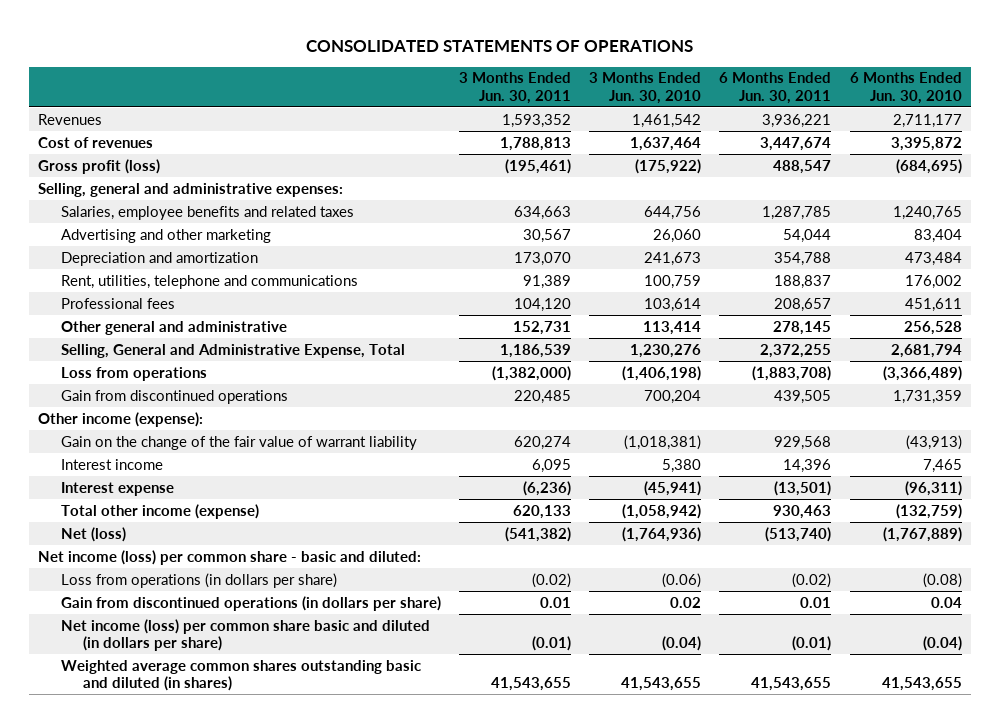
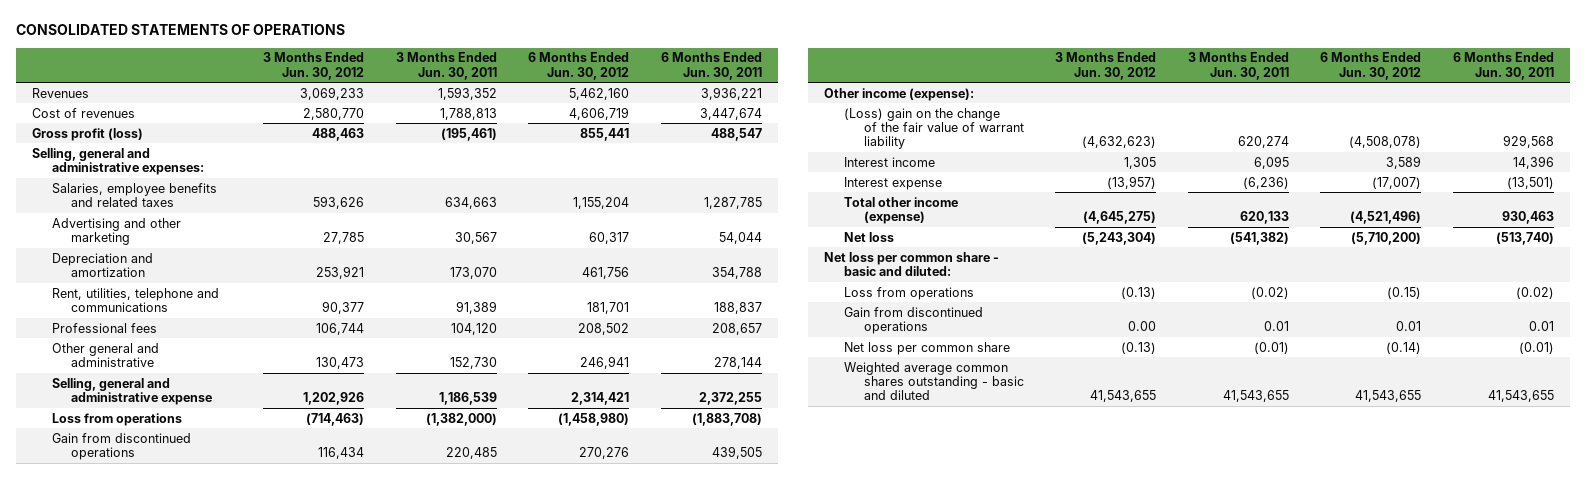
[589,72,702,104] 3 Months Ended Jun. 30, 2010 -> none
[849,72,962,104] 6 Months Ended Jun. 30, 2010 -> none
none -> [263,52,365,80] 3 Months Ended Jun. 30, 2012
none -> [528,52,630,80] 6 Months Ended Jun. 30, 2012
[512,320,571,335] 152,731 -> [449,356,497,369] 152,730
[773,320,832,335] 278,145 -> [713,356,762,369] 278,144
[60,343,405,358] Selling, General and Administrative Expense, Total -> [51,377,213,405] Selling, general and administrative expense
[60,435,417,450] Gain on the change of the fair value of warrant liability -> [843,107,1024,150] (Loss) gain on the change of the fair value of warrant liability
[60,526,126,542] Net (loss) -> [843,231,894,242] Net loss
[37,549,421,565] Net income (loss) per common share - basic and diluted: -> [824,251,1000,276] Net loss per common share - basic and diluted:
[60,572,337,588] Loss from operations (in dollars per share) -> [843,286,974,300] Loss from operations
[60,595,441,611] Gain from discontinued operations (in dollars per share) -> [843,306,983,334] Gain from discontinued operations
[60,618,430,652] Net income (loss) per common share basic and diluted (in dollars per share) -> [843,341,1010,355] Net loss per common share
[60,659,421,692] Weighted average common shares outstanding basic and diluted (in shares) -> [843,361,1024,401] Weighted average common shares outstanding - basic and diluted

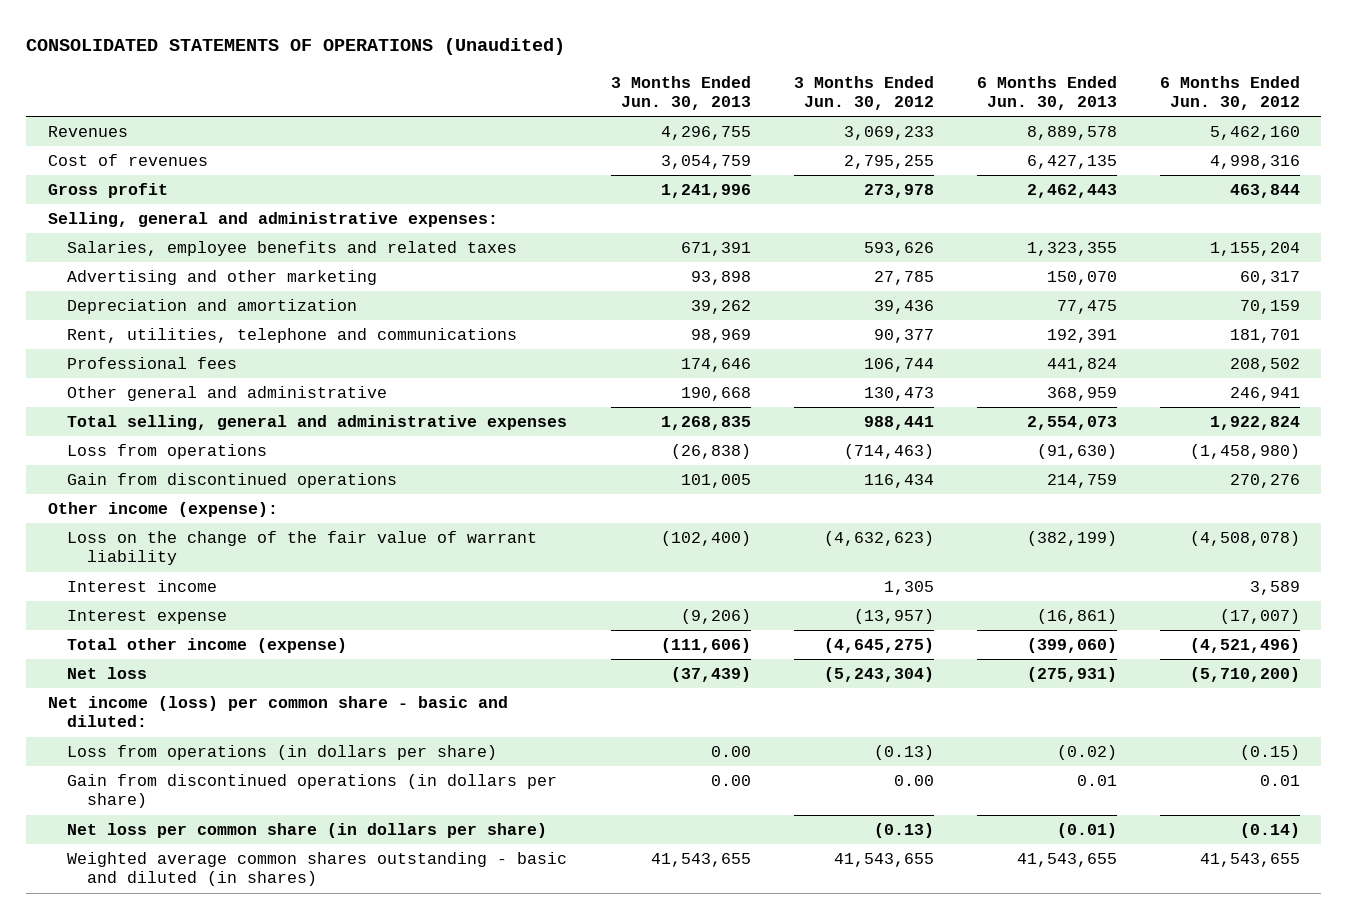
[16,24,346,36] CONSOLIDATED STATEMENTS OF OPERATIONS -> [26,38,566,56] CONSOLIDATED STATEMENTS OF OPERATIONS (Unaudited)
[395,52,497,80] 3 Months Ended Jun. 30, 2011 -> none
[660,52,762,80] 6 Months Ended Jun. 30, 2011 -> none
none -> [610,75,751,111] 3 Months Ended Jun. 30, 2013
none -> [976,75,1117,111] 6 Months Ended Jun. 30, 2013
[303,107,365,120] 2,580,770 -> [843,154,934,169] 2,795,255
[569,106,630,120] 4,606,719 -> [1209,154,1300,169] 4,998,316
[32,127,144,141] Gross profit (loss) -> [47,182,168,198] Gross profit
[312,127,365,141] 488,463 -> [863,183,934,198] 273,978
[580,127,630,141] 855,441 -> [1229,183,1300,198] 463,844
[316,265,365,279] 253,921 -> [873,299,934,314] 39,436
[582,266,630,279] 461,756 -> [1239,299,1300,314] 70,159
[51,377,213,405] Selling, general and administrative expense -> [67,414,568,430] Total selling, general and administrative expenses
[303,391,365,405] 1,202,926 -> [863,415,934,430] 988,441
[571,391,630,405] 2,314,421 -> [1209,415,1300,430] 1,922,824
[843,107,1024,150] (Loss) gain on the change of the fair value of warrant liability -> [67,530,538,566] Loss on the change of the fair value of warrant liability
[824,251,1000,276] Net loss per common share - basic and diluted: -> [47,695,508,728] Net income (loss) per common share - basic and diluted:
[843,286,974,300] Loss from operations -> [67,744,498,760] Loss from operations (in dollars per share)
[843,306,983,334] Gain from discontinued operations -> [67,773,558,809] Gain from discontinued operations (in dollars per share)
[843,341,1010,355] Net loss per common share -> [67,822,548,838] Net loss per common share (in dollars per share)
[843,361,1024,401] Weighted average common shares outstanding - basic and diluted -> [67,851,568,887] Weighted average common shares outstanding - basic and diluted (in shares)

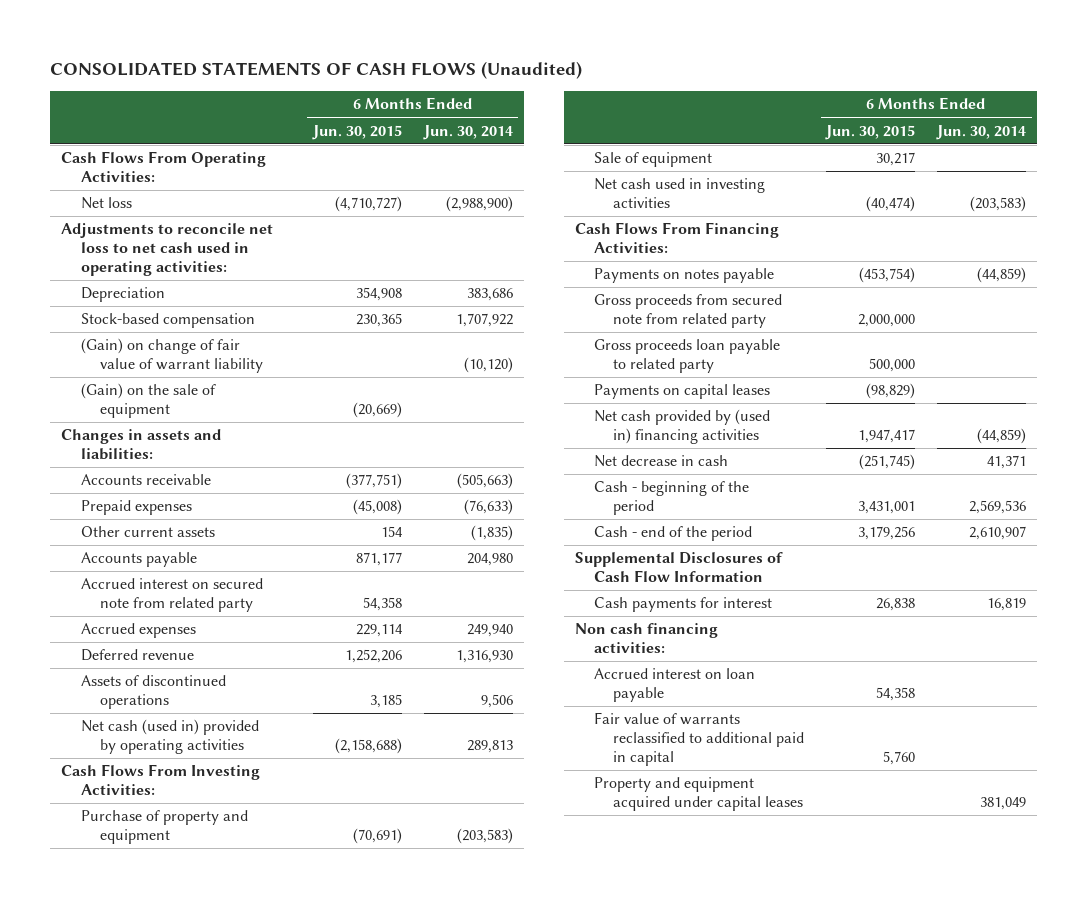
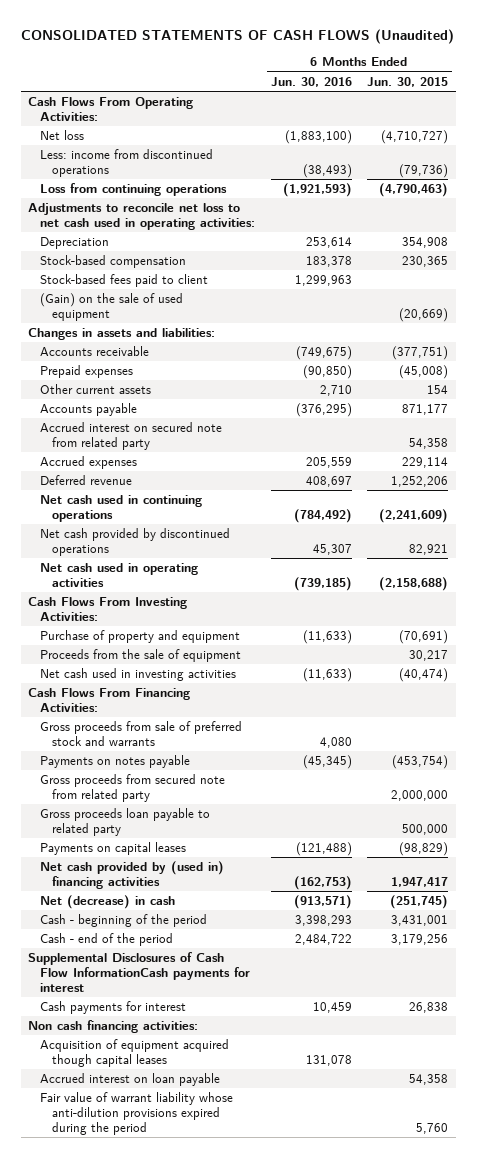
[422,124,513,140] Jun. 30, 2014 -> none
none -> [270,76,352,87] Jun. 30, 2016
none -> [40,149,214,177] Less: income from discontinued operations
none -> [40,183,228,197] Loss from continuing operations
[80,338,263,374] (Gain) on change of fair value of warrant liability -> none
none -> [40,274,209,288] Stock-based fees paid to client
[80,383,216,419] (Gain) on the sale of equipment -> [40,293,184,321] (Gain) on the sale of used equipment
[80,675,226,710] Assets of discontinued operations -> none
none -> [40,495,203,522] Net cash used in continuing operations
none -> [40,528,231,556] Net cash provided by discontinued operations
[80,719,259,755] Net cash (used in) provided by operating activities -> [40,563,199,587] Net cash used in operating activities
[593,152,712,168] Sale of equipment -> [40,649,242,663] Proceeds from the sale of equipment
none -> [40,721,243,746] Gross proceeds from sale of preferred stock and warrants
[593,455,728,468] Net decrease in cash -> [40,895,176,910] Net (decrease) in cash
[574,552,783,583] Supplemental Disclosures of Cash Flow Information -> [28,952,251,992] Supplemental Disclosures of Cash Flow InformationCash payments for interest
none -> [40,1039,230,1067] Acquisition of equipment acquired though capital leases
[593,777,803,812] Property and equipment acquired under capital leases -> none
[593,712,804,767] Fair value of warrants reclassified to additional paid in capital -> [40,1092,234,1135] Fair value of warrant liability whose anti-dilution provisions expired during the period

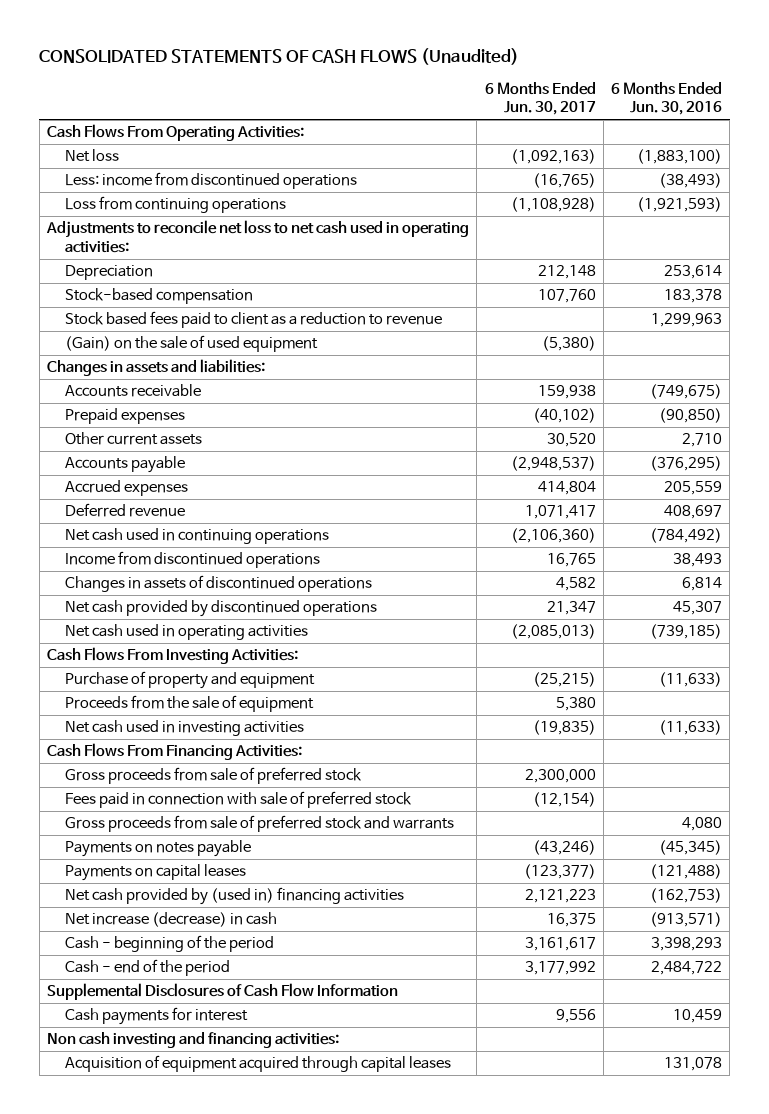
[367,76,449,87] Jun. 30, 2015 -> none
none -> [484,81,596,116] 6 Months Ended Jun. 30, 2017
[40,274,209,288] Stock-based fees paid to client -> [65,311,443,329] Stock based fees paid to client as a reduction to revenue
[40,422,223,450] Accrued interest on secured note from related party -> none
none -> [65,551,321,569] Income from discontinued operations
none -> [65,575,373,593] Changes in assets of discontinued operations
none -> [65,767,363,785] Gross proceeds from sale of preferred stock
none -> [65,791,413,809] Fees paid in connection with sale of preferred stock
[40,774,226,802] Gross proceeds from secured note from related party -> none
[40,808,211,836] Gross proceeds loan payable to related party -> none
[40,895,176,910] Net (decrease) in cash -> [65,912,278,928] Net increase (decrease) in cash
[28,952,251,992] Supplemental Disclosures of Cash Flow InformationCash payments for interest -> [47,983,399,1001] Supplemental Disclosures of Cash Flow Information
[40,1073,221,1087] Accrued interest on loan payable -> none
[40,1092,234,1135] Fair value of warrant liability whose anti-dilution provisions expired during the period -> none
[28,1020,199,1034] Non cash financing activities: -> [47,1032,340,1049] Non cash investing and financing activities:
[40,1039,230,1067] Acquisition of equipment acquired though capital leases -> [65,1055,452,1073] Acquisition of equipment acquired through capital leases

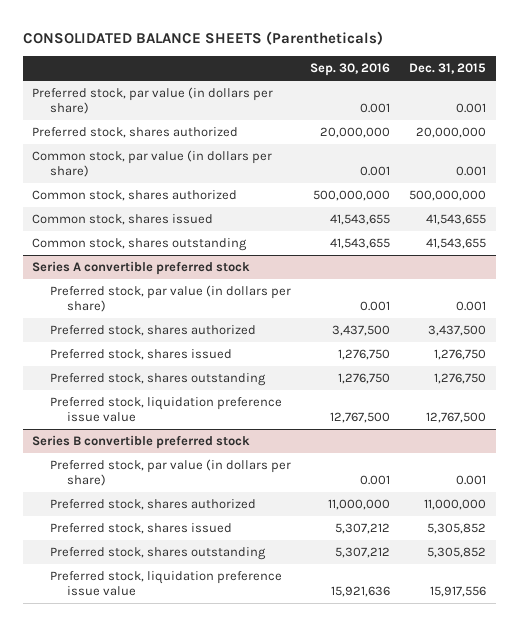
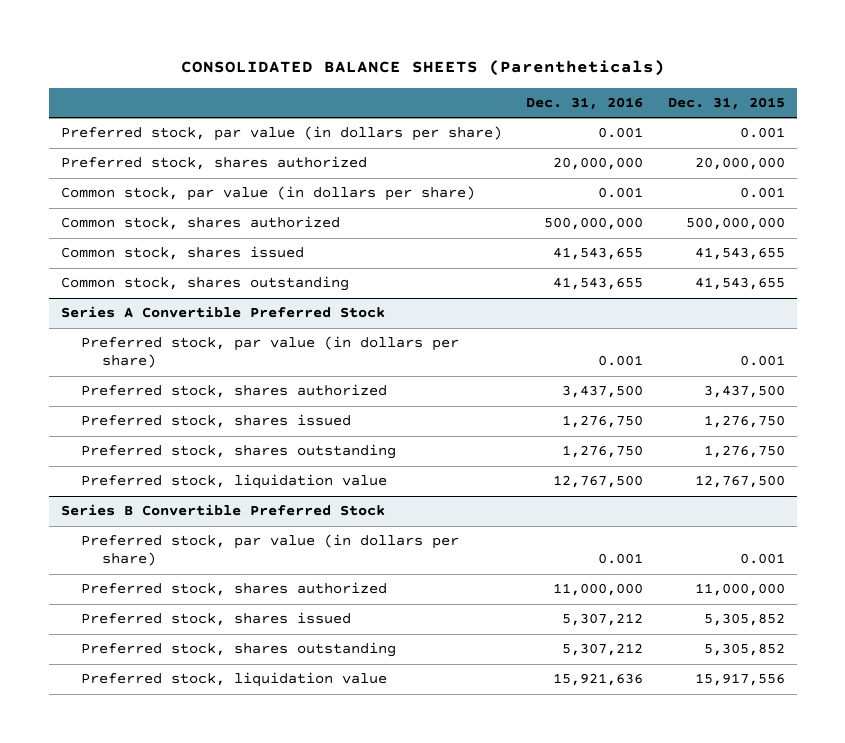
[310,63,391,77] Sep. 30, 2016 -> none
none -> [526,97,644,111] Dec. 31, 2016
[32,261,251,276] Series A convertible preferred stock -> [60,306,385,319] Series A Convertible Preferred Stock
[49,397,282,423] Preferred stock, liquidation preference issue value -> [81,474,388,490] Preferred stock, liquidation value
[32,435,251,450] Series B convertible preferred stock -> [60,504,385,517] Series B Convertible Preferred Stock
[49,571,282,597] Preferred stock, liquidation preference issue value -> [81,672,388,688] Preferred stock, liquidation value

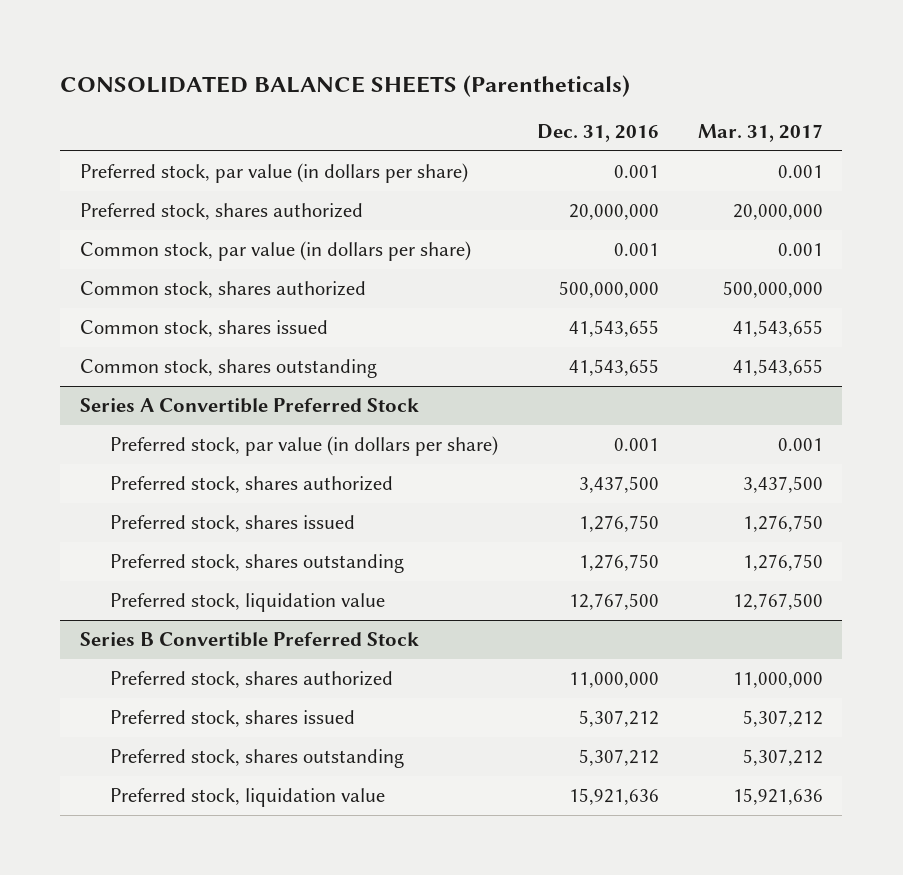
[667,97,785,111] Dec. 31, 2015 -> none
none -> [697,124,823,143] Mar. 31, 2017
[81,534,460,567] Preferred stock, par value (in dollars per share) -> none

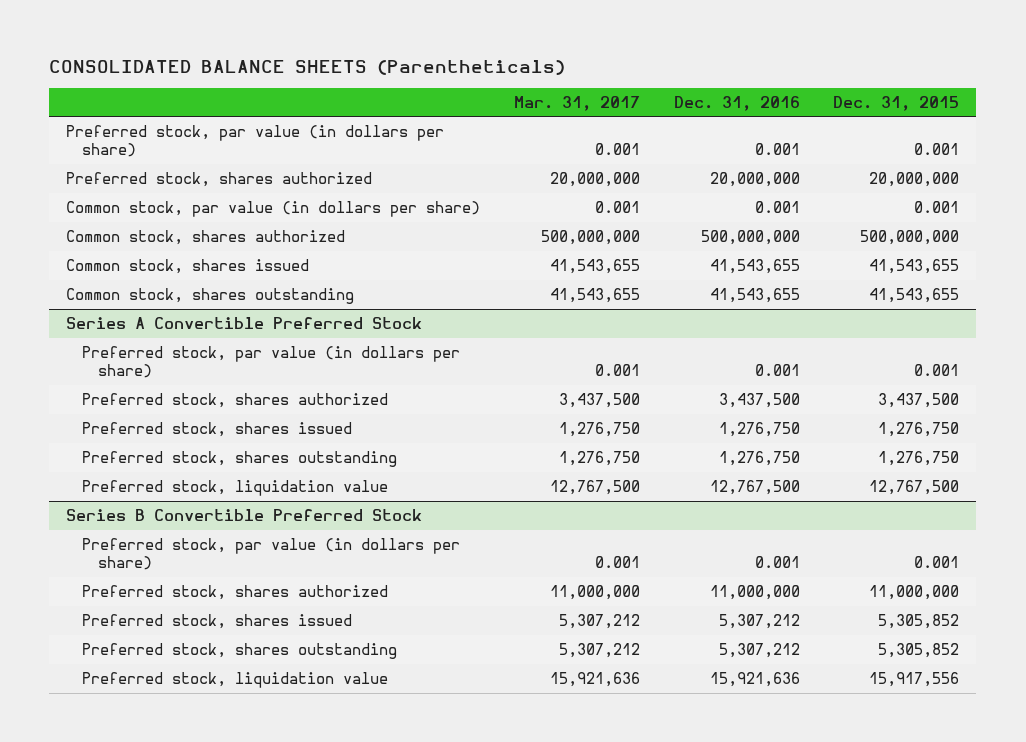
none -> [833,95,960,111] Dec. 31, 2015
none -> [81,537,460,571] Preferred stock, par value (in dollars per share)

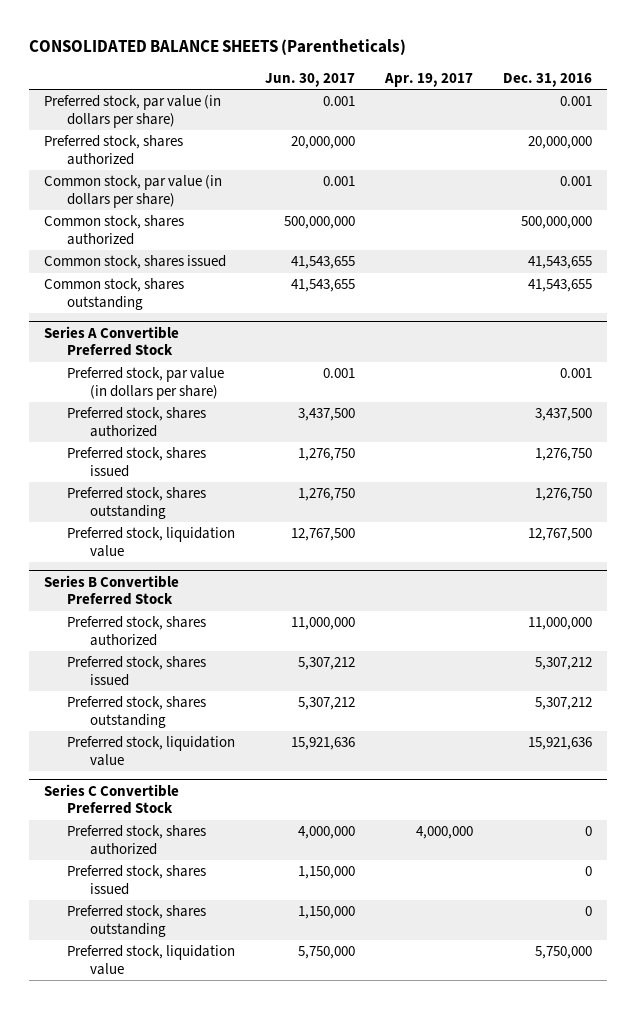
[513,95,640,111] Mar. 31, 2017 -> none
[833,95,960,111] Dec. 31, 2015 -> none
none -> [264,72,355,87] Jun. 30, 2017
none -> [384,72,474,87] Apr. 19, 2017
[81,537,460,571] Preferred stock, par value (in dollars per share) -> none
none -> [43,783,179,815] Series C Convertible Preferred Stock
none -> [66,825,206,855] Preferred stock, shares authorized
none -> [66,865,206,895] Preferred stock, shares issued
none -> [66,905,206,937] Preferred stock, shares outstanding
none -> [66,945,235,975] Preferred stock, liquidation value

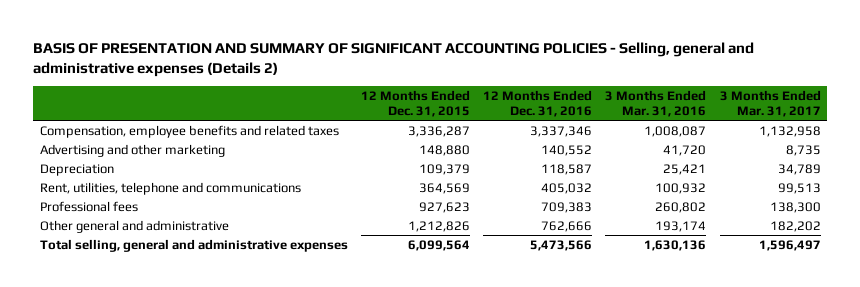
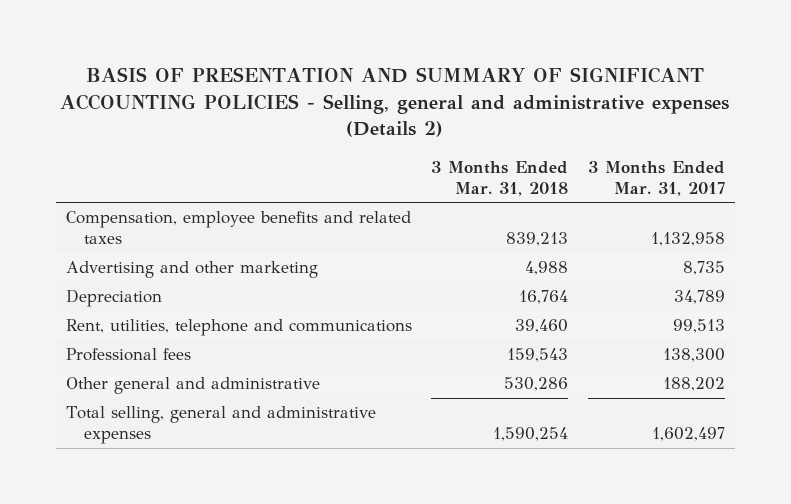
[360,89,470,118] 12 Months Ended Dec. 31, 2015 -> none
[483,89,593,118] 12 Months Ended Dec. 31, 2016 -> none
[605,89,707,118] 3 Months Ended Mar. 31, 2016 -> none
none -> [431,160,569,196] 3 Months Ended Mar. 31, 2018
[769,220,821,232] 182,202 -> [663,377,726,392] 188,202
[758,239,821,251] 1,596,497 -> [652,427,726,442] 1,602,497

